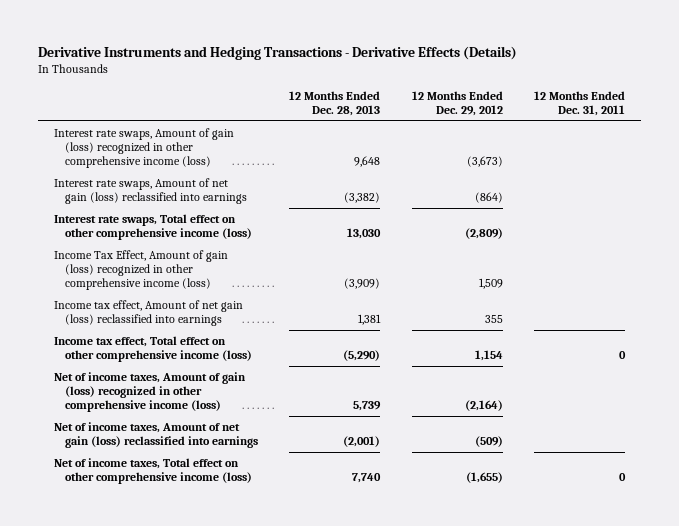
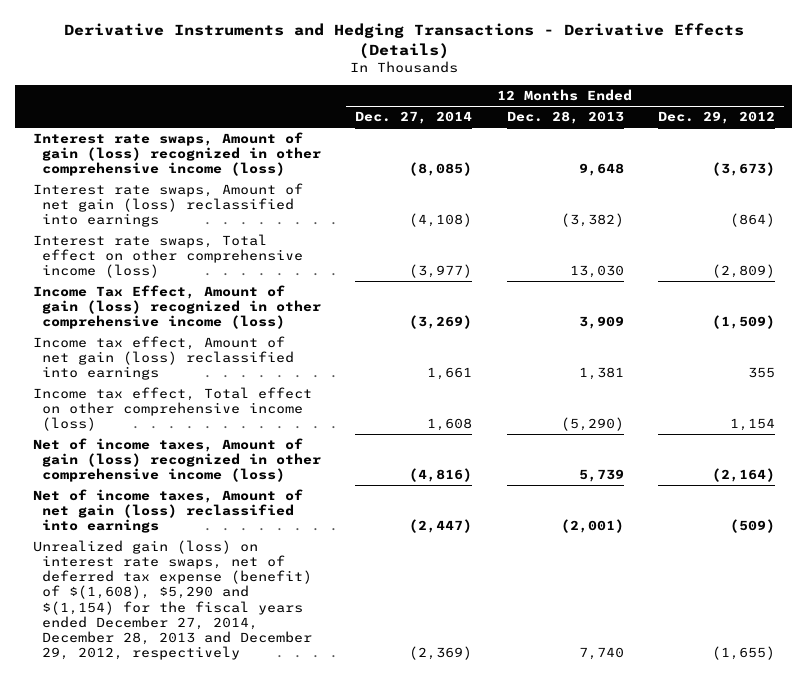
[534,91,626,117] 12 Months Ended Dec. 31, 2011 -> none
none -> [355,111,473,125] Dec. 27, 2014
[344,278,381,290] (3,909) -> [578,316,624,330] 3,909
[478,278,503,290] 1,509 -> [712,315,776,330] (1,509)
[53,457,253,485] Net of income taxes, Total effect on other comprehensive income (loss) -> [32,540,312,660] Unrealized gain (loss) on interest rate swaps, net of deferred tax expense (benefit) of $(1,608), $5,290 and $(1,154) for the fiscal years ended December 27, 2014, December 28, 2013 and December 29, 2012, respectively

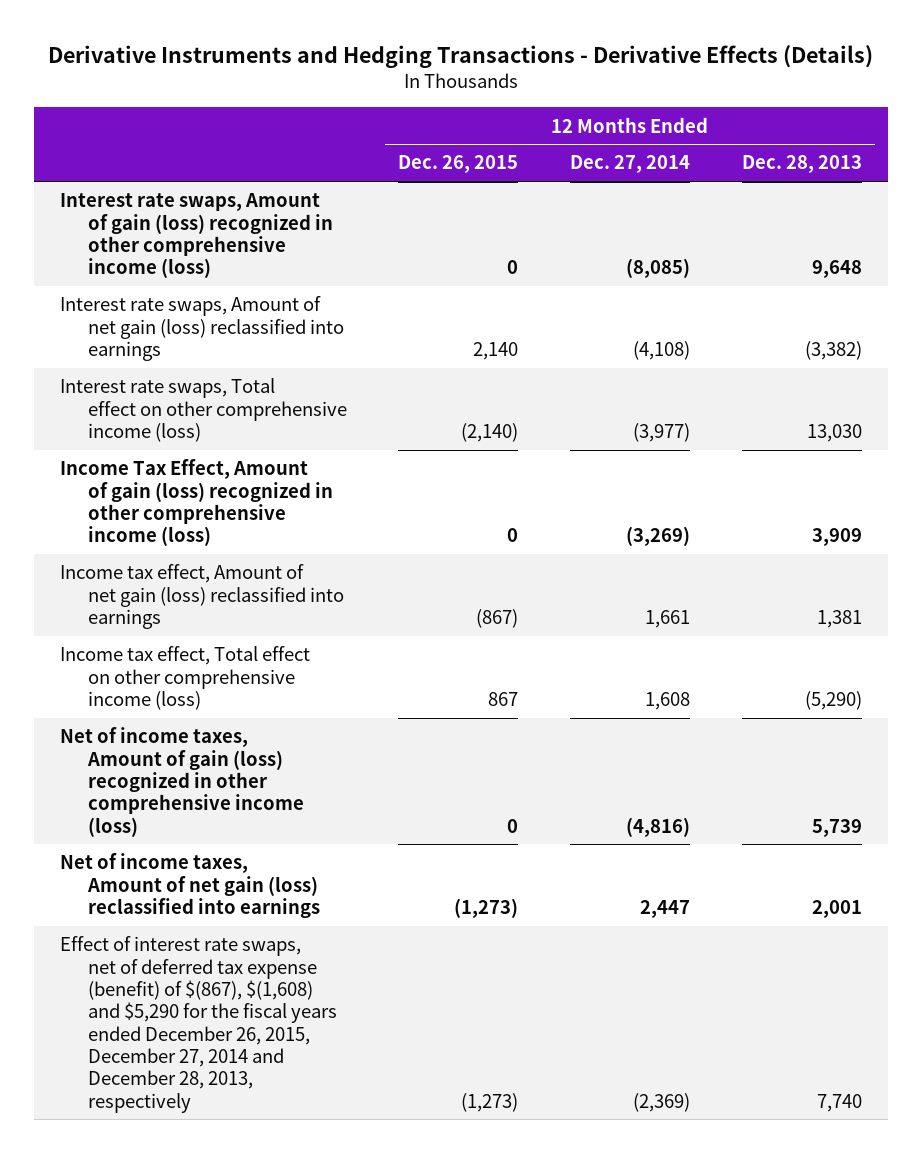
[658,111,776,125] Dec. 29, 2012 -> none
none -> [398,155,519,174] Dec. 26, 2015
[409,519,473,534] (2,447) -> [640,899,691,918] 2,447
[560,519,624,534] (2,001) -> [812,899,863,918] 2,001
[32,540,312,660] Unrealized gain (loss) on interest rate swaps, net of deferred tax expense (benefit) of $(1,608), $5,290 and $(1,154) for the fiscal years ended December 27, 2014, December 28, 2013 and December 29, 2012, respectively -> [60,936,337,1113] Effect of interest rate swaps, net of deferred tax expense (benefit) of $(867), $(1,608) and $5,290 for the fiscal years ended December 26, 2015, December 27, 2014 and December 28, 2013, respectively

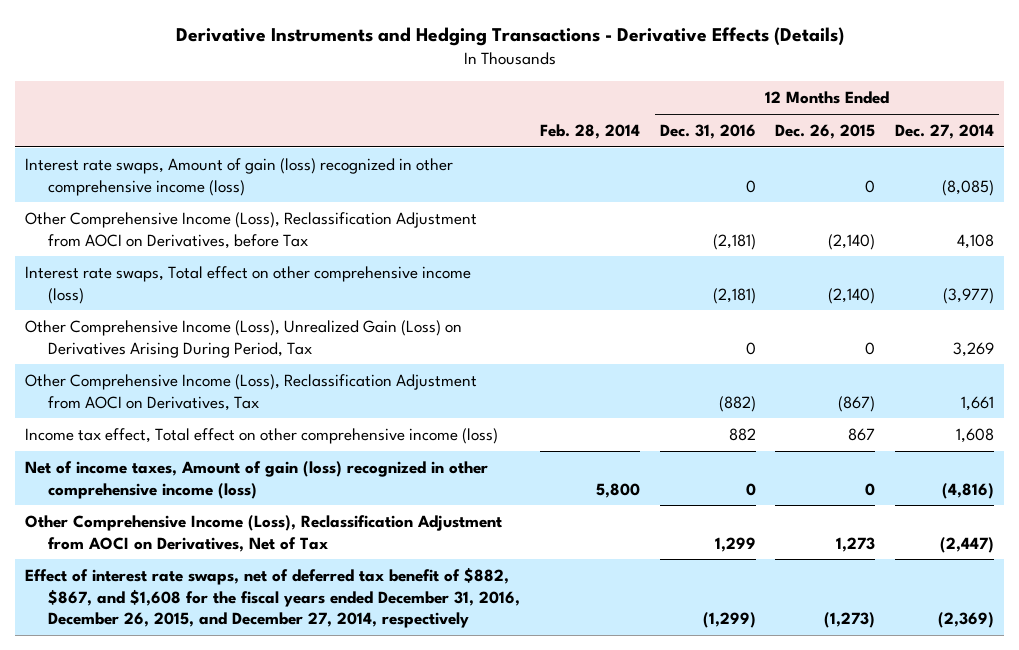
[742,155,863,174] Dec. 28, 2013 -> none
none -> [539,124,640,140] Feb. 28, 2014
none -> [659,124,756,140] Dec. 31, 2016
[60,296,344,361] Interest rate swaps, Amount of net gain (loss) reclassified into earnings -> none
none -> [24,212,477,249] Other Comprehensive Income (Loss), Reclassification Adjustment from AOCI on Derivatives, before Tax
[60,459,333,547] Income Tax Effect, Amount of gain (loss) recognized in other comprehensive income (loss) -> [24,320,462,358] Other Comprehensive Income (Loss), Unrealized Gain (Loss) on Derivatives Arising During Period, Tax
[626,526,691,547] (3,269) -> [953,341,995,357] 3,269
[60,564,344,629] Income tax effect, Amount of net gain (loss) reclassified into earnings -> [24,374,477,411] Other Comprehensive Income (Loss), Reclassification Adjustment from AOCI on Derivatives, Tax
[60,853,320,918] Net of income taxes, Amount of net gain (loss) reclassified into earnings -> [24,515,502,552] Other Comprehensive Income (Loss), Reclassification Adjustment from AOCI on Derivatives, Net of Tax
[454,897,519,918] (1,273) -> [836,536,876,552] 1,273
[640,899,691,918] 2,447 -> [940,536,995,553] (2,447)
[60,936,337,1113] Effect of interest rate swaps, net of deferred tax expense (benefit) of $(867), $(1,608) and $5,290 for the fiscal years ended December 26, 2015, December 27, 2014 and December 28, 2013, respectively -> [24,567,521,629] Effect of interest rate swaps, net of deferred tax benefit of $882, $867, and $1,608 for the fiscal years ended December 31, 2016, December 26, 2015, and December 27, 2014, respectively

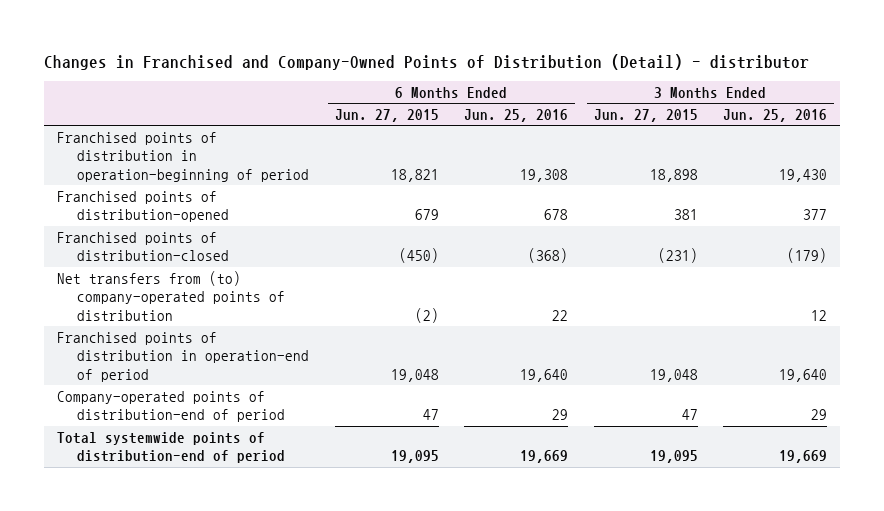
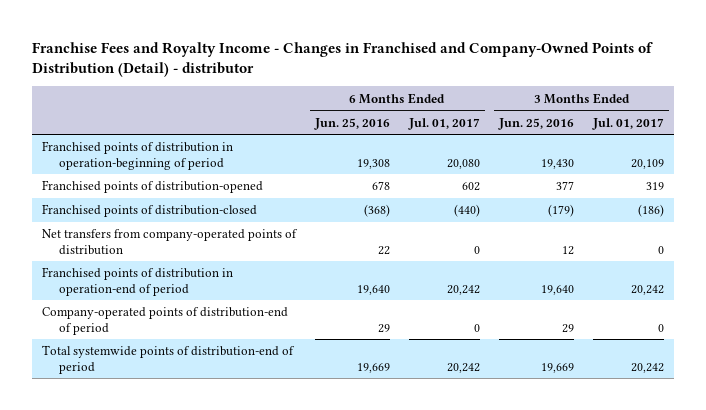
[44,53,810,70] Changes in Franchised and Company-Owned Points of Distribution (Detail) - distributor -> [32,41,654,78] Franchise Fees and Royalty Income - Changes in Franchised and Company-Owned Points of Distribution (Detail) - distributor
[334,109,439,123] Jun. 27, 2015 -> none
[593,109,698,123] Jun. 27, 2015 -> none
none -> [407,117,480,130] Jul. 01, 2017
none -> [592,117,665,130] Jul. 01, 2017
[56,270,286,321] Net transfers from (to) company-operated points of distribution -> [41,229,298,255] Net transfers from company-operated points of distribution

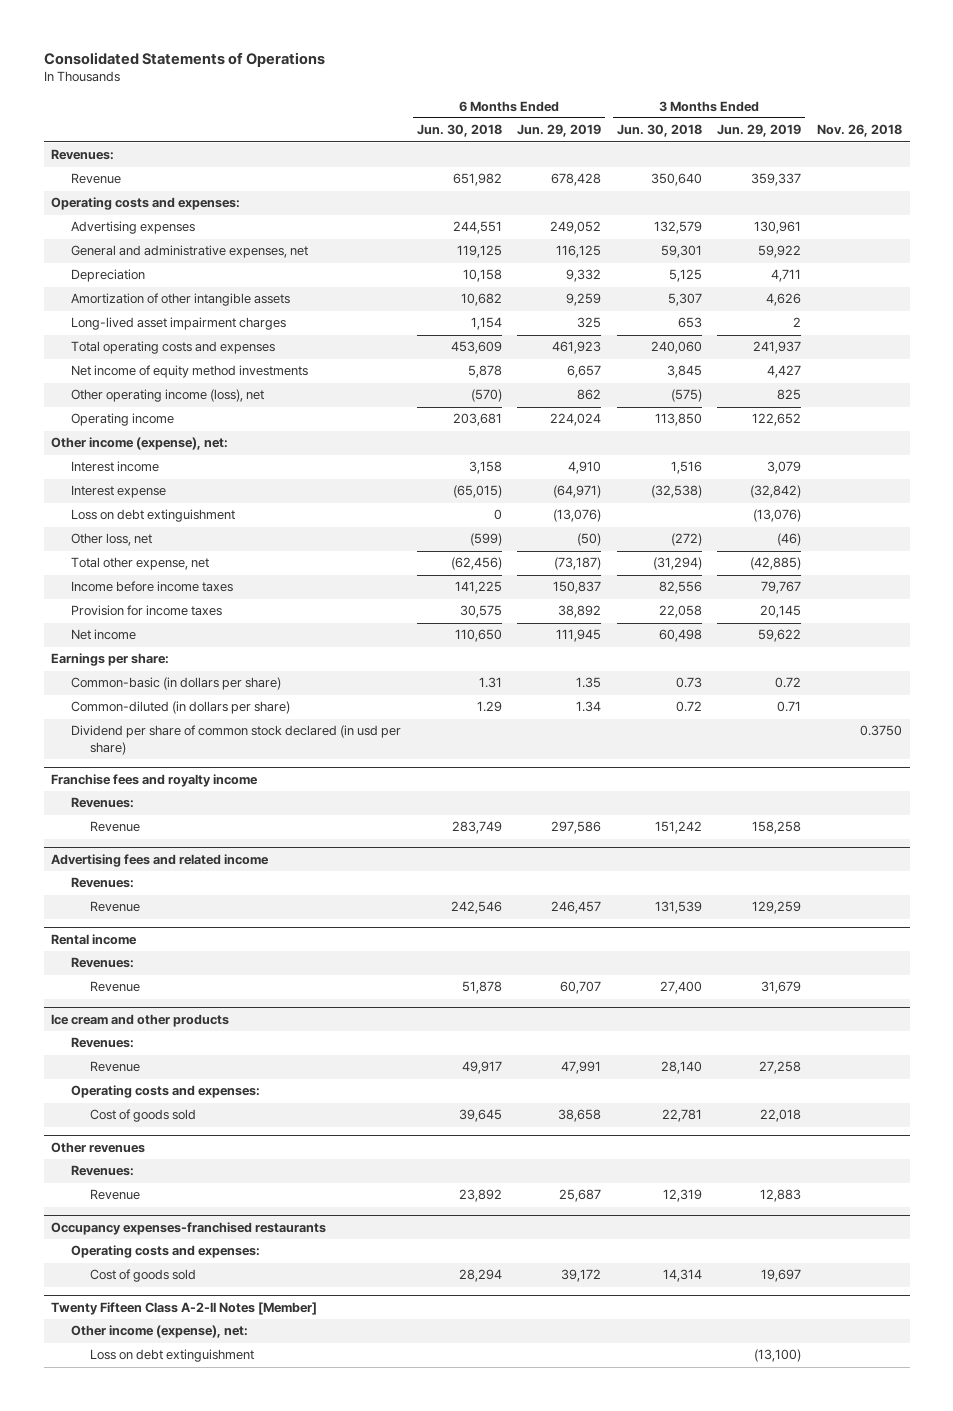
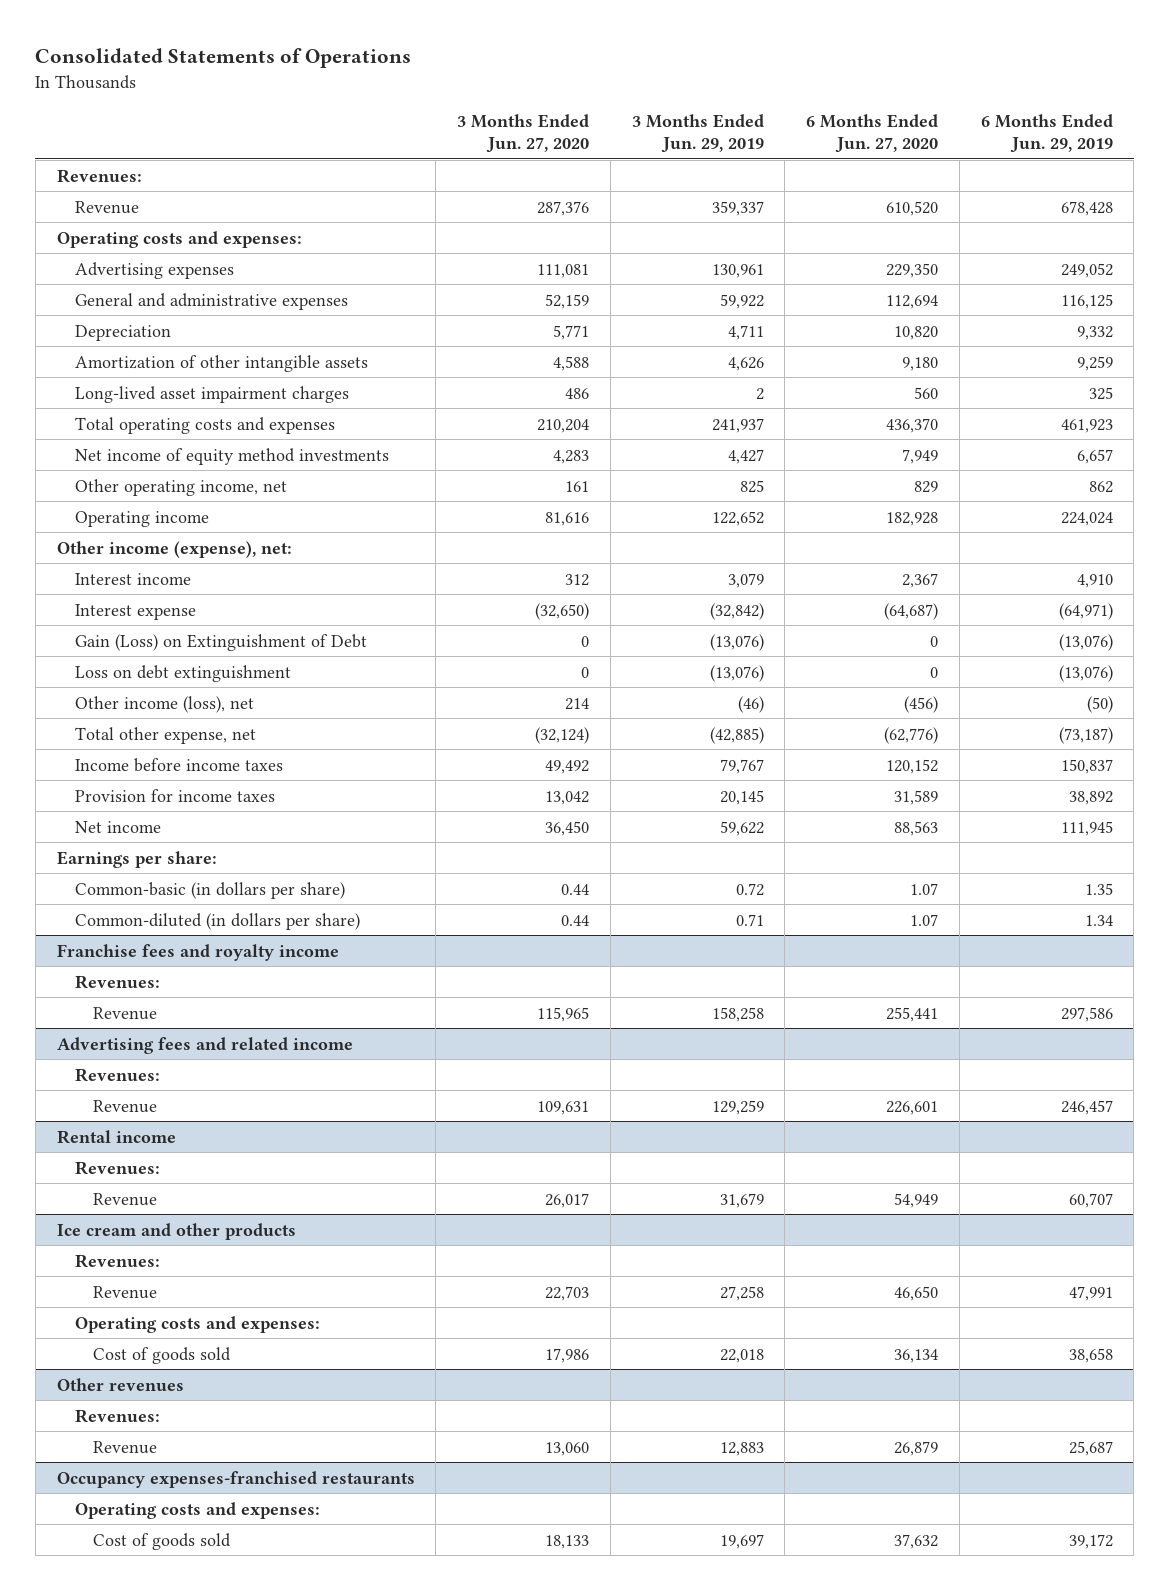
[416,124,502,138] Jun. 30, 2018 -> none
[616,124,702,138] Jun. 30, 2018 -> none
[816,124,902,138] Nov. 26, 2018 -> none
none -> [457,114,590,153] 3 Months Ended Jun. 27, 2020
none -> [806,114,939,153] 6 Months Ended Jun. 27, 2020
[70,245,308,259] General and administrative expenses, net -> [74,292,348,310] General and administrative expenses
[70,389,264,403] Other operating income (loss), net -> [74,478,287,496] Other operating income, net
none -> [74,633,367,651] Gain (Loss) on Extinguishment of Debt
[70,533,152,547] Other loss, net -> [74,695,254,713] Other income (loss), net
[70,725,401,755] Dividend per share of common stock declared (in usd per share) -> none
[51,1301,318,1315] Twenty Fifteen Class A-2-II Notes [Member] -> none
[70,1325,248,1339] Other income (expense), net: -> none
[90,1349,255,1363] Loss on debt extinguishment -> none

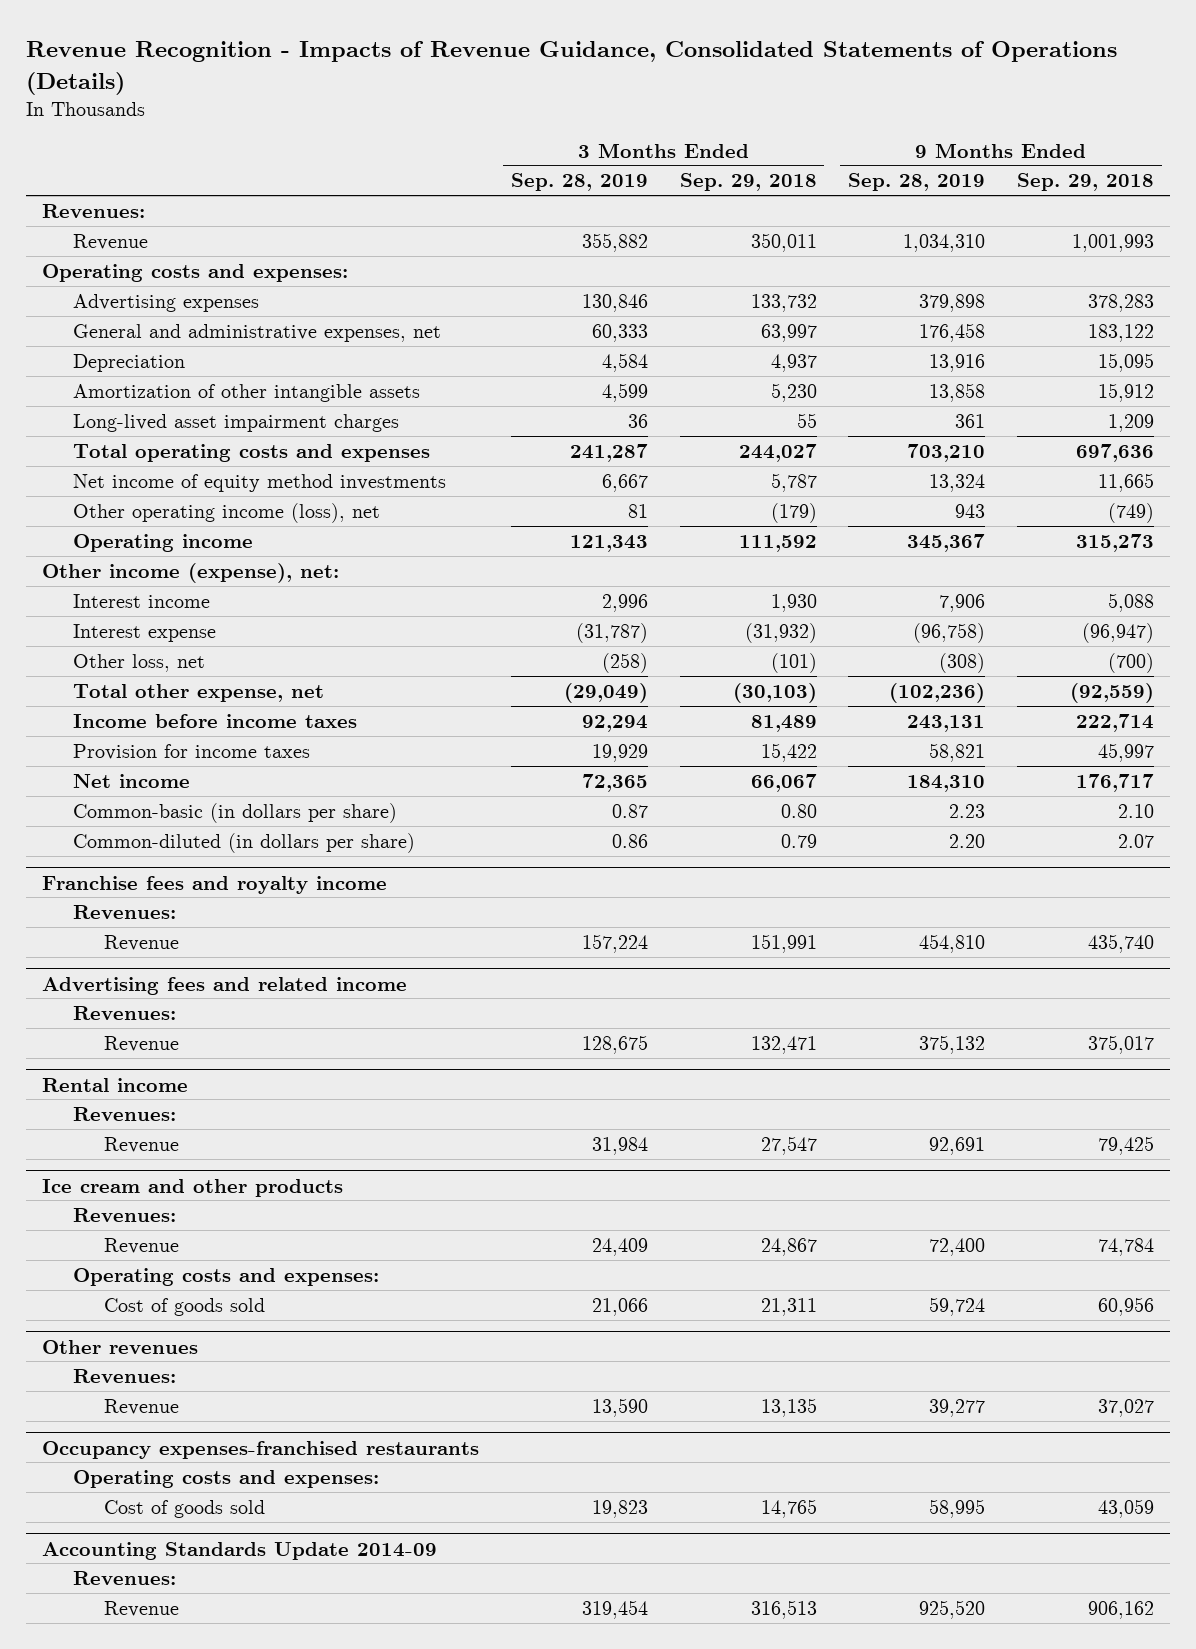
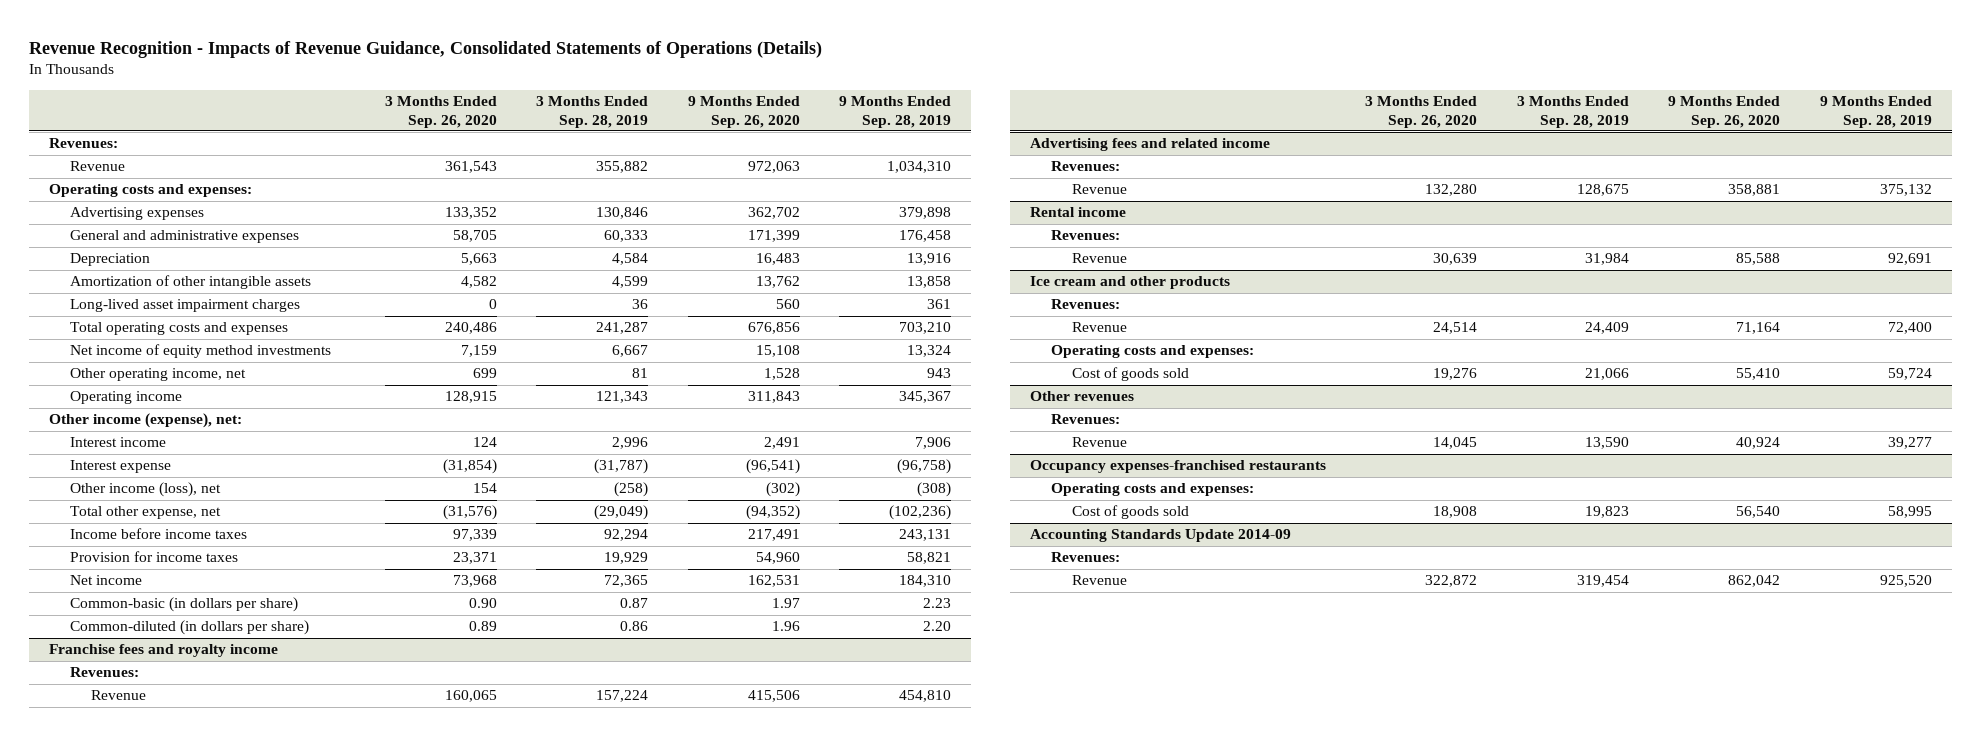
[679,173,817,192] Sep. 29, 2018 -> none
[1017,173,1155,192] Sep. 29, 2018 -> none
none -> [384,96,497,128] 3 Months Ended Sep. 26, 2020
none -> [687,96,800,128] 9 Months Ended Sep. 26, 2020
[73,323,442,342] General and administrative expenses, net -> [70,230,300,244] General and administrative expenses
[73,502,381,523] Other operating income (loss), net -> [70,368,247,382] Other operating income, net
[73,653,206,672] Other loss, net -> [70,482,222,498] Other income (loss), net

